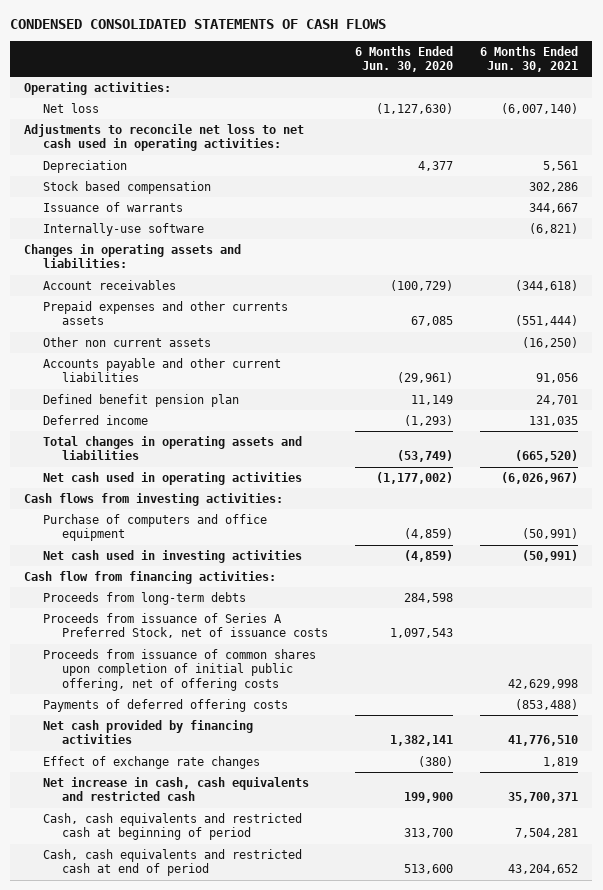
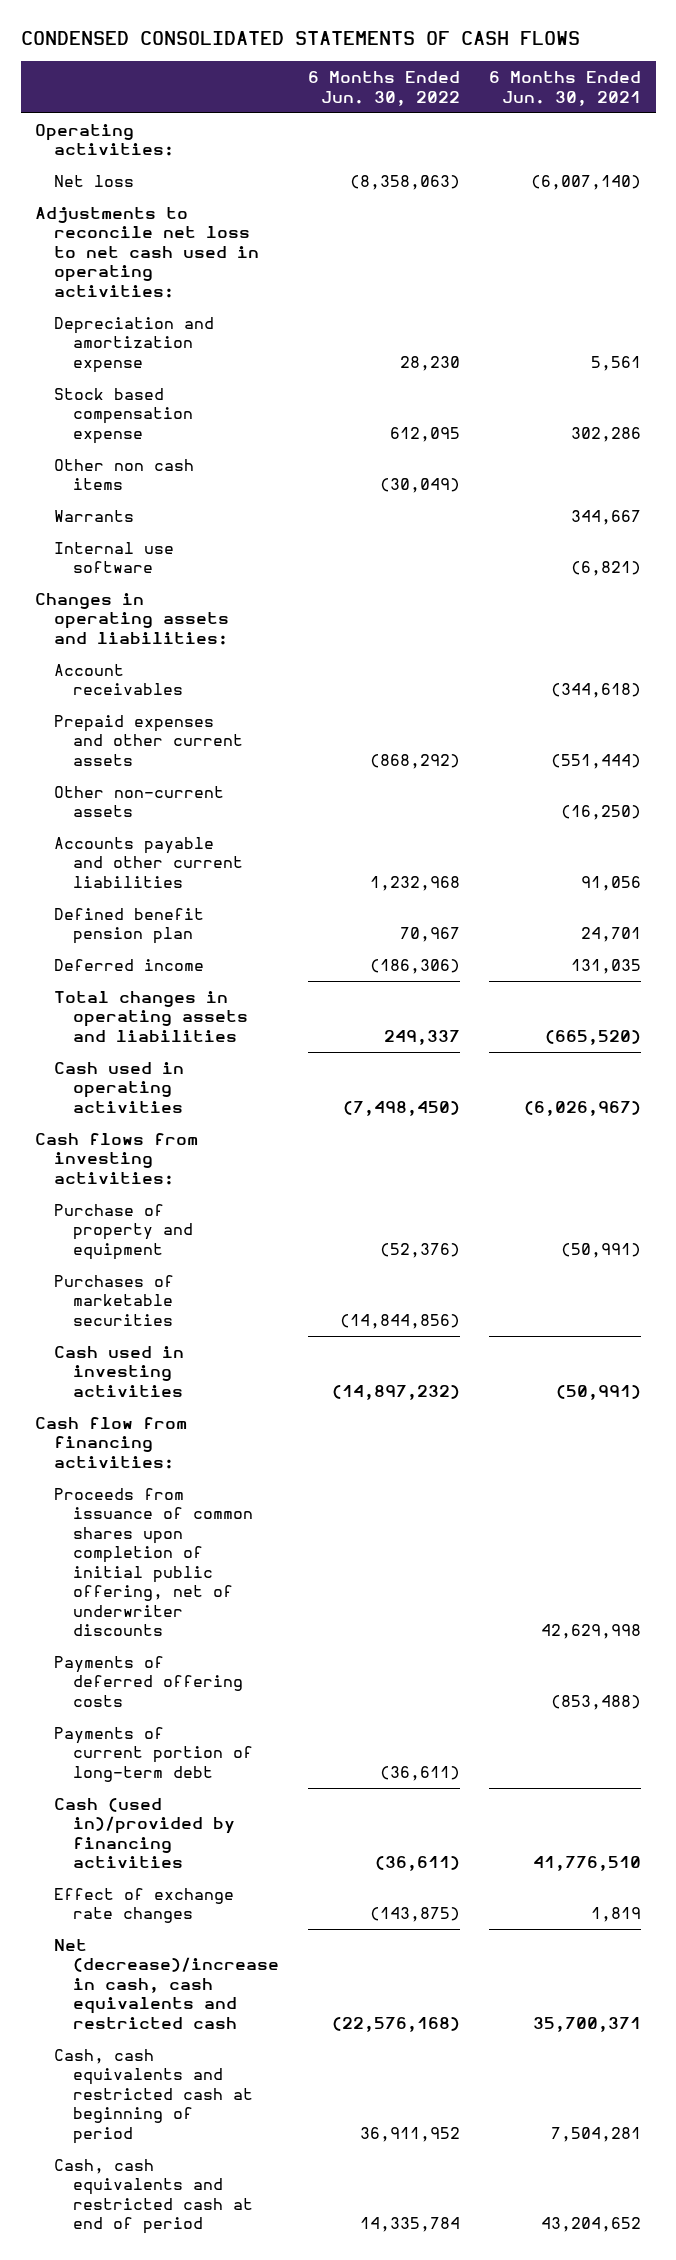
[354,45,453,73] 6 Months Ended Jun. 30, 2020 -> none
none -> [307,71,460,106] 6 Months Ended Jun. 30, 2022
[42,159,127,173] Depreciation -> [54,317,215,373] Depreciation and amortization expense
[42,180,211,194] Stock based compensation -> [54,388,193,444] Stock based compensation expense
none -> [54,459,195,491] Other non cash items
[42,201,183,212] Issuance of warrants -> [54,510,135,523] Warrants
[42,222,204,236] Internally-use software -> [54,542,175,574] Internal use software
[42,300,288,326] Prepaid expenses and other currents assets -> [54,715,243,766] Prepaid expenses and other current assets
[42,336,211,347] Other non current assets -> [54,786,225,818] Other non-current assets
[42,471,302,485] Net cash used in operating activities -> [54,1062,185,1113] Cash used in operating activities
[42,513,267,542] Purchase of computers and office equipment -> [54,1204,193,1260] Purchase of property and equipment
none -> [54,1275,175,1326] Purchases of marketable securities
[42,549,302,563] Net cash used in investing activities -> [54,1346,185,1397] Cash used in investing activities
[42,591,246,605] Proceeds from long-term debts -> none
[42,612,328,639] Proceeds from issuance of Series A Preferred Stock, net of issuance costs -> none
[42,648,316,692] Proceeds from issuance of common shares upon completion of initial public offering, net of offering costs -> [54,1488,253,1637] Proceeds from issuance of common shares upon completion of initial public offering, net of underwriter discounts
none -> [54,1727,253,1782] Payments of current portion of long-term debt
[42,719,253,745] Net cash provided by financing activities -> [54,1798,235,1869] Cash (used in)/provided by financing activities
[42,776,309,802] Net increase in cash, cash equivalents and restricted cash -> [54,1939,279,2029] Net (decrease)/increase in cash, cash equivalents and restricted cash

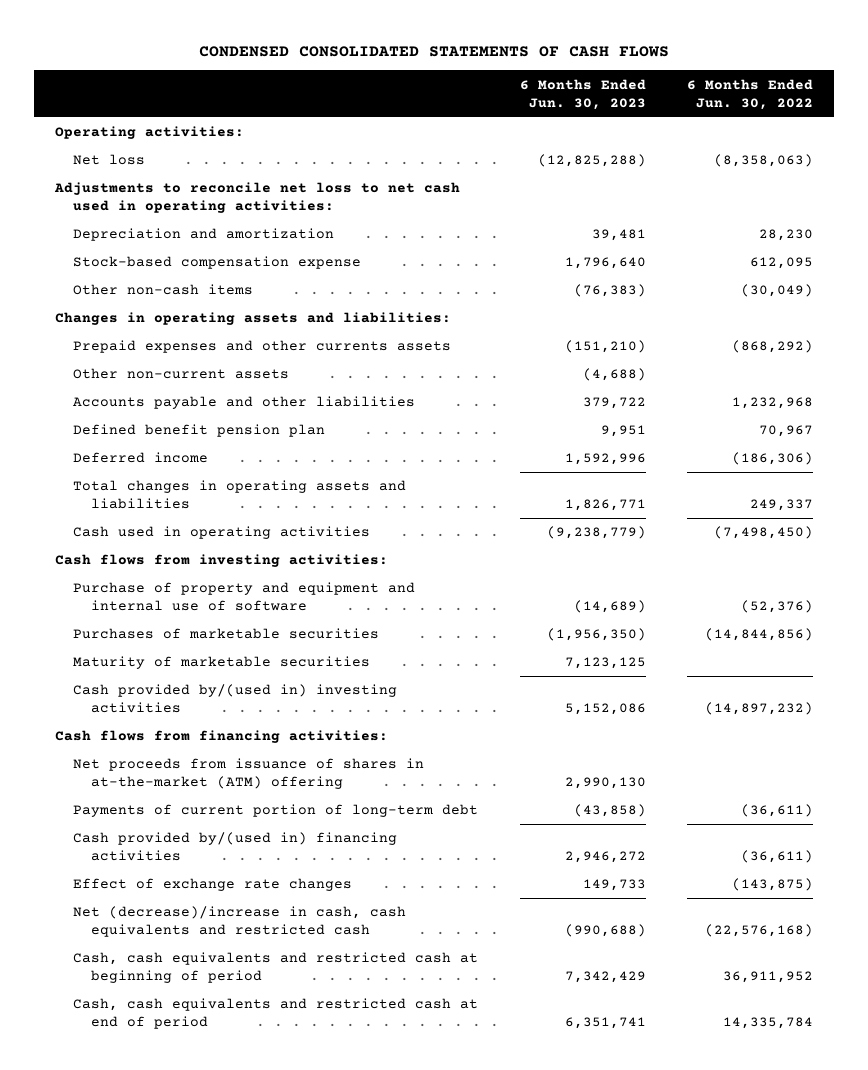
[488,71,641,106] 6 Months Ended Jun. 30, 2021 -> none
none -> [519,78,646,110] 6 Months Ended Jun. 30, 2023
[54,510,135,523] Warrants -> none
[54,542,175,574] Internal use software -> none
[54,317,215,373] Depreciation and amortization expense -> [72,228,334,242] Depreciation and amortization
[54,388,193,444] Stock based compensation expense -> [72,256,361,270] Stock-based compensation expense
[54,459,195,491] Other non cash items -> [72,284,253,296] Other non-cash items
[54,664,183,696] Account receivables -> none
[54,715,243,766] Prepaid expenses and other current assets -> [72,340,451,354] Prepaid expenses and other currents assets
[54,837,243,888] Accounts payable and other current liabilities -> [72,396,415,410] Accounts payable and other liabilities
[54,1204,193,1260] Purchase of property and equipment -> [72,582,415,612] Purchase of property and equipment and internal use of software
[54,1488,253,1637] Proceeds from issuance of common shares upon completion of initial public offering, net of underwriter discounts -> none
[54,1656,243,1707] Payments of deferred offering costs -> none
none -> [72,656,370,670] Maturity of marketable securities
[54,1346,185,1397] Cash used in investing activities -> [72,684,397,714] Cash provided by/(used in) investing activities
[35,1417,188,1469] Cash flow from financing activities: -> [54,730,388,744] Cash flows from financing activities:
none -> [72,758,424,790] Net proceeds from issuance of shares in at-the-market (ATM) offering
[54,1798,235,1869] Cash (used in)/provided by financing activities -> [72,832,397,862] Cash provided by/(used in) financing activities

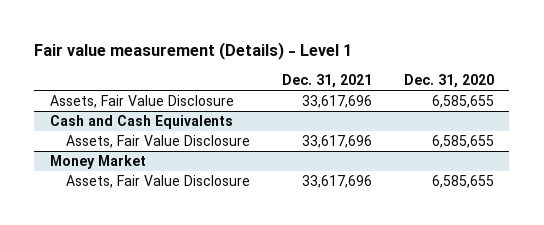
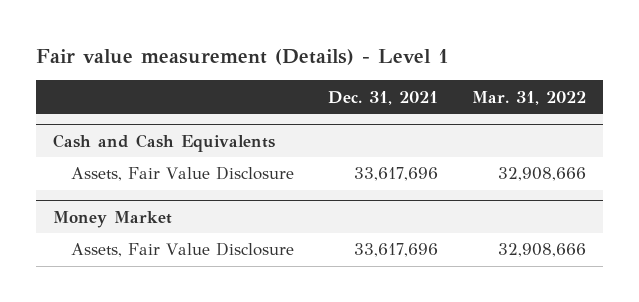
[403,74,494,89] Dec. 31, 2020 -> none
none -> [471,90,586,105] Mar. 31, 2022
[50,94,235,108] Assets, Fair Value Disclosure -> none

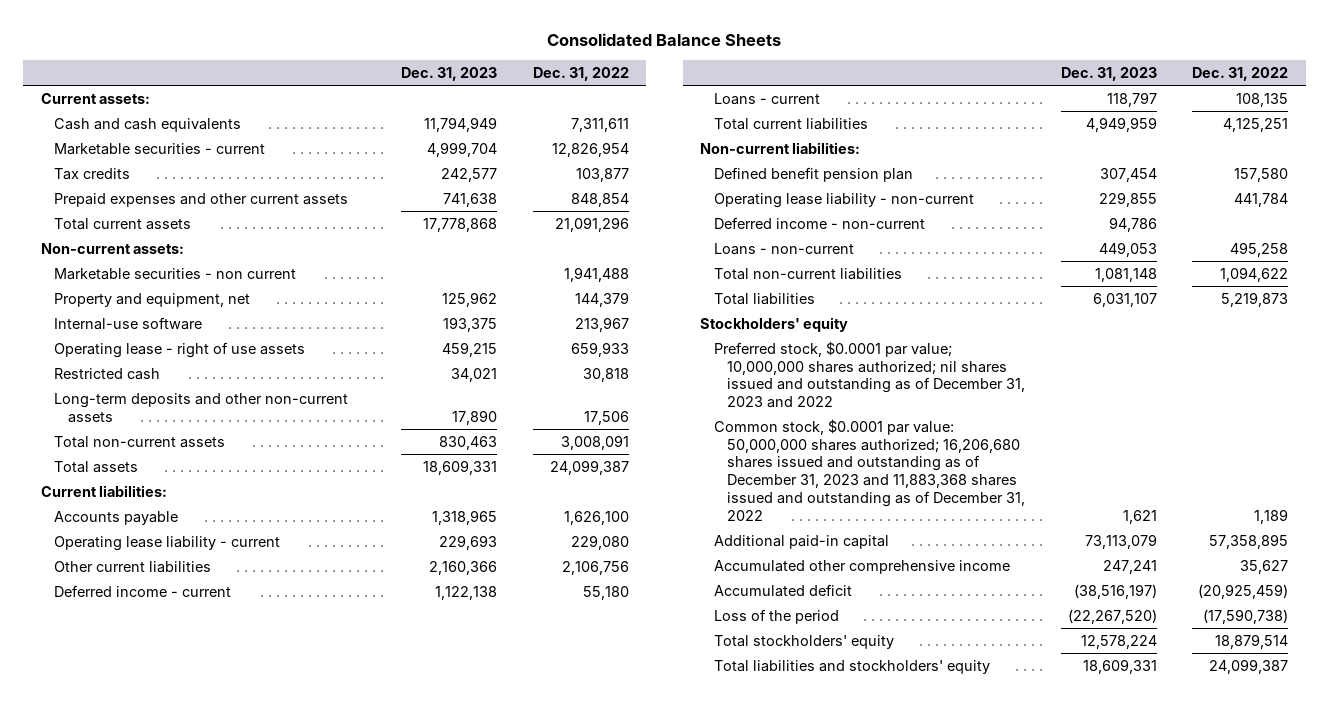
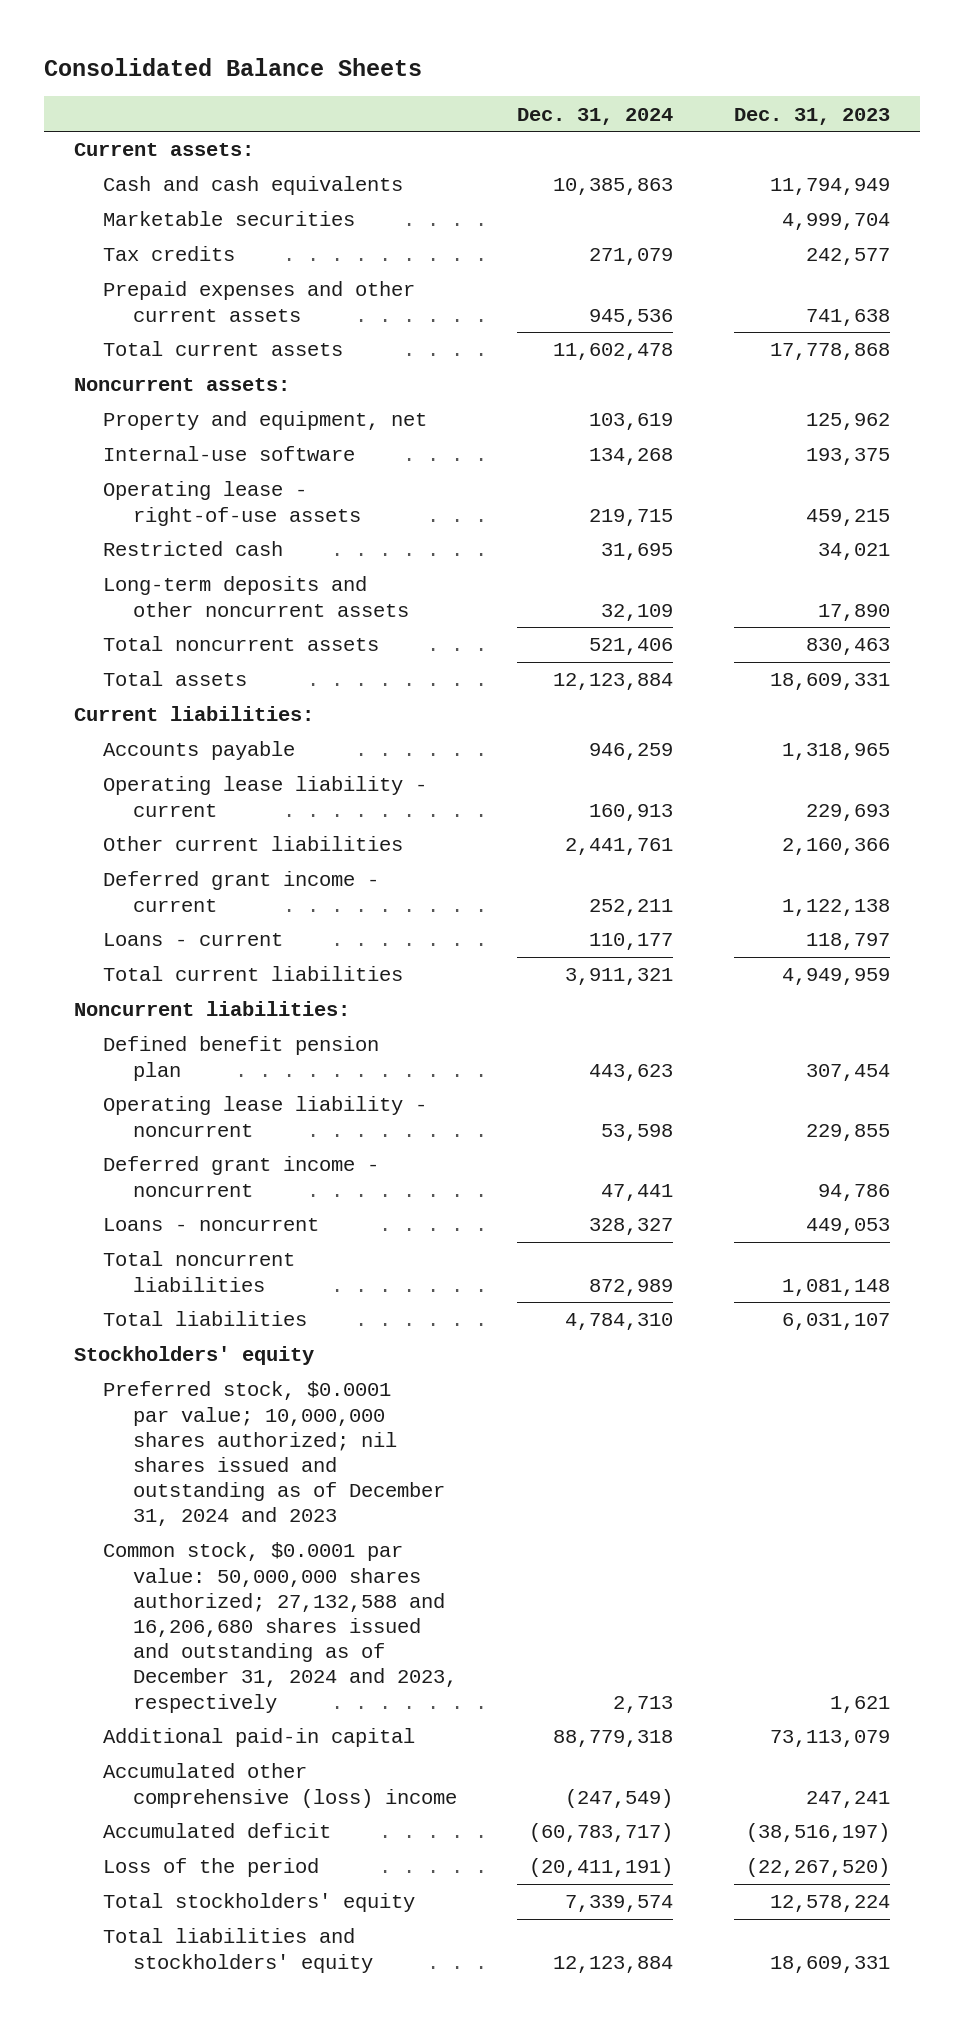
[532,66,629,81] Dec. 31, 2022 -> none
none -> [517,107,674,125] Dec. 31, 2024
[54,142,266,155] Marketable securities - current -> [103,211,356,227] Marketable securities
[54,267,297,280] Marketable securities - non current -> none
[40,242,184,254] Non-current assets: -> [73,378,290,392] Noncurrent assets:
[54,341,306,358] Operating lease - right of use assets -> [103,481,361,526] Operating lease - right-of-use assets
[54,392,349,423] Long-term deposits and other non-current assets -> [103,576,409,617] Long-term deposits and other noncurrent assets
[54,435,226,448] Total non-current assets -> [103,636,380,652] Total noncurrent assets
[54,584,232,597] Deferred income - current -> [103,871,380,912] Deferred grant income - current
[700,141,861,154] Non-current liabilities: -> [73,1001,350,1017] Noncurrent liabilities:
[713,192,974,208] Operating lease liability - non-current -> [103,1096,428,1137] Operating lease liability - noncurrent
[713,216,925,229] Deferred income - non-current -> [103,1156,380,1197] Deferred grant income - noncurrent
[713,242,854,255] Loans - non-current -> [103,1218,320,1232] Loans - noncurrent
[713,267,902,280] Total non-current liabilities -> [103,1251,296,1292] Total noncurrent liabilities
[713,340,1026,409] Preferred stock, $0.0001 par value; 10,000,000 shares authorized; nil shares issued and outstanding as of December 31, 2023 and 2022 -> [103,1381,445,1527] Preferred stock, $0.0001 par value; 10,000,000 shares authorized; nil shares issued and outstanding as of December 31, 2024 and 2023
[713,418,1026,521] Common stock, $0.0001 par value: 50,000,000 shares authorized; 16,206,680 shares issued and outstanding as of December 31, 2023 and 11,883,368 shares issued and outstanding as of December 31, 2022 -> [103,1542,457,1713] Common stock, $0.0001 par value: 50,000,000 shares authorized; 27,132,588 and 16,206,680 shares issued and outstanding as of December 31, 2024 and 2023, respectively
[713,559,1010,574] Accumulated other comprehensive income -> [103,1763,457,1808] Accumulated other comprehensive (loss) income

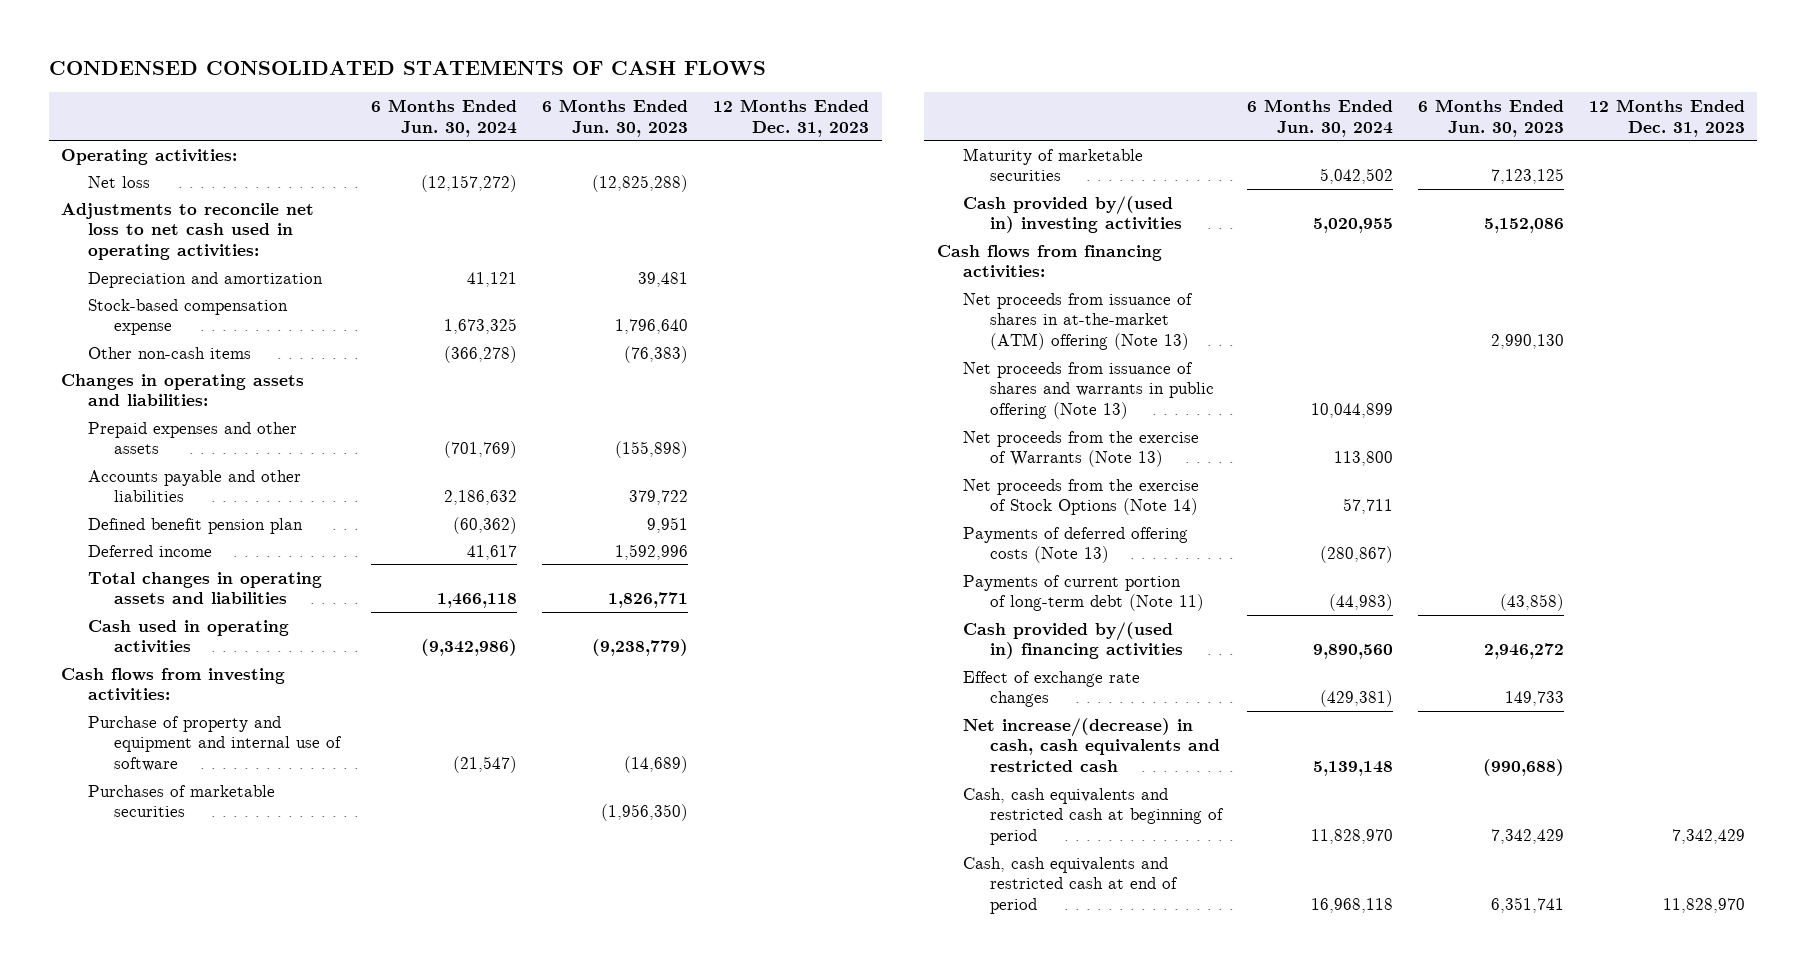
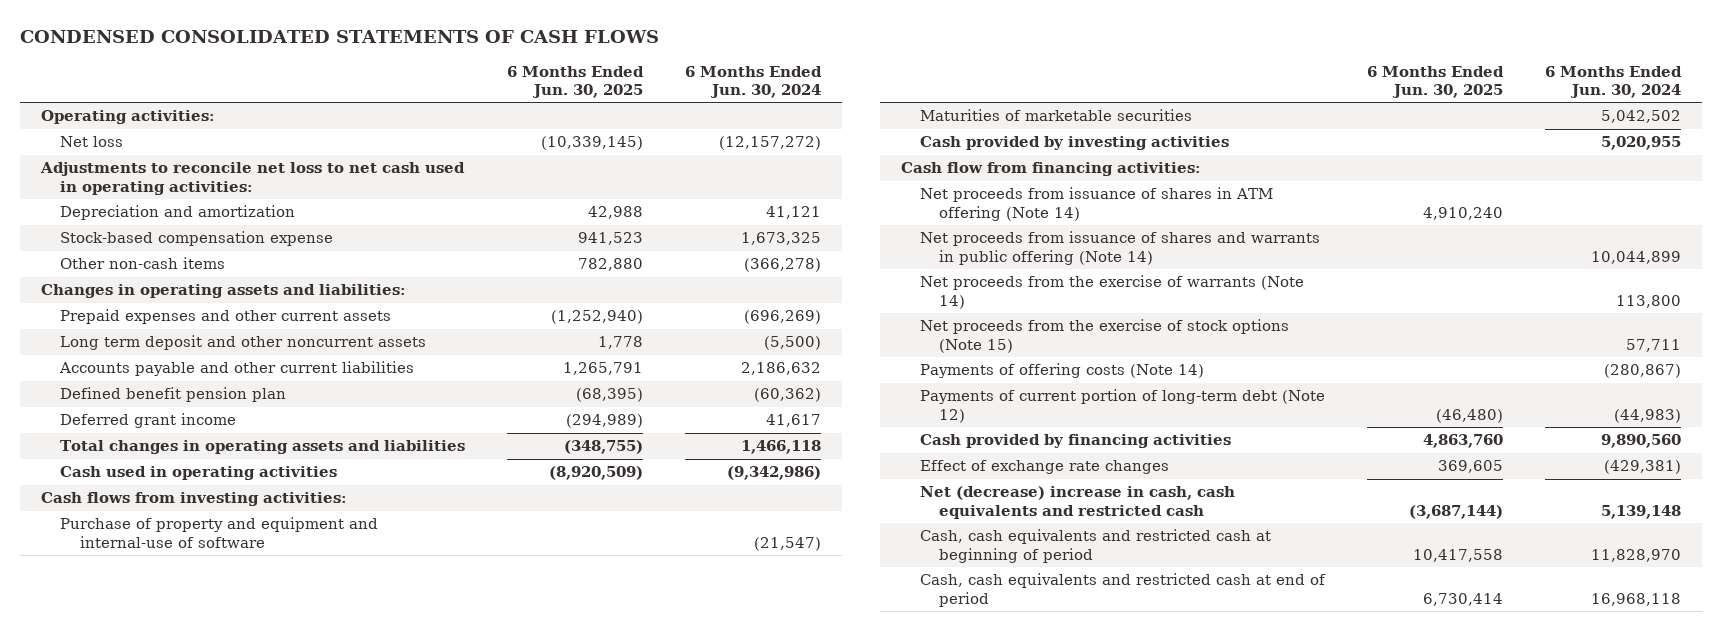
[542,98,689,137] 6 Months Ended Jun. 30, 2023 -> none
[713,98,870,137] 12 Months Ended Dec. 31, 2023 -> none
none -> [507,65,645,98] 6 Months Ended Jun. 30, 2025
[87,421,297,455] Prepaid expenses and other assets -> [60,309,392,325] Prepaid expenses and other current assets
[444,441,518,459] (701,769) -> [744,310,822,325] (696,269)
none -> [60,335,427,351] Long term deposit and other noncurrent assets
[87,469,301,503] Accounts payable and other liabilities -> [59,361,415,377] Accounts payable and other current liabilities
[87,544,212,557] Deferred income -> [60,413,237,429] Deferred grant income
[87,784,275,818] Purchases of marketable securities -> none
[87,715,343,771] Purchase of property and equipment and internal use of software -> [60,517,379,548] Purchase of property and equipment and internal-use of software
[963,147,1144,182] Maturity of marketable securities -> [919,109,1192,122] Maturities of marketable securities
[963,195,1182,234] Cash provided by/(used in) investing activities -> [919,136,1229,151] Cash provided by investing activities
[936,244,1162,279] Cash flows from financing activities: -> [900,162,1201,177] Cash flow from financing activities:
[963,292,1194,350] Net proceeds from issuance of shares in at-the-market (ATM) offering (Note 13) -> [919,187,1273,221] Net proceeds from issuance of shares in ATM offering (Note 14)
[963,361,1214,419] Net proceeds from issuance of shares and warrants in public offering (Note 13) -> [919,231,1320,265] Net proceeds from issuance of shares and warrants in public offering (Note 14)
[963,430,1200,468] Net proceeds from the exercise of Warrants (Note 13) -> [919,275,1304,309] Net proceeds from the exercise of warrants (Note 14)
[963,478,1200,516] Net proceeds from the exercise of Stock Options (Note 14) -> [919,319,1289,353] Net proceeds from the exercise of stock options (Note 15)
[963,526,1189,564] Payments of deferred offering costs (Note 13) -> [919,363,1204,379] Payments of offering costs (Note 14)
[963,574,1204,612] Payments of current portion of long-term debt (Note 11) -> [919,389,1325,423] Payments of current portion of long-term debt (Note 12)
[963,621,1183,660] Cash provided by/(used in) financing activities -> [919,434,1231,449] Cash provided by financing activities
[963,717,1220,772] Net increase/(decrease) in cash, cash equivalents and restricted cash -> [919,486,1235,519] Net (decrease) increase in cash, cash equivalents and restricted cash

